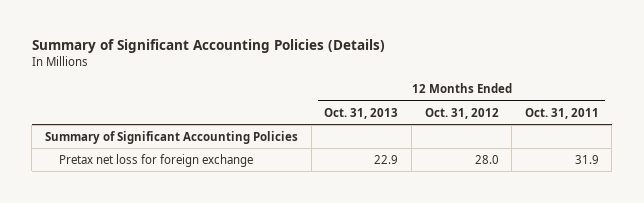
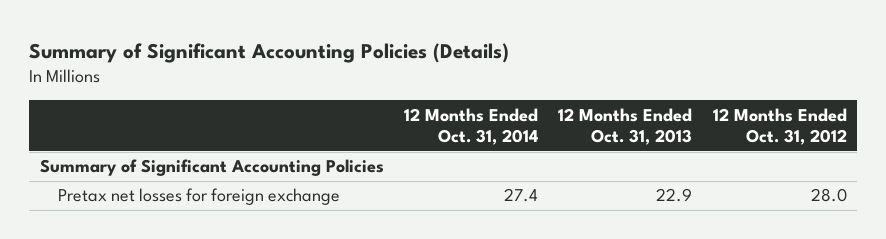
[524,107,599,119] Oct. 31, 2011 -> none
none -> [404,107,539,146] 12 Months Ended Oct. 31, 2014
[59,153,254,167] Pretax net loss for foreign exchange -> [58,188,341,206] Pretax net losses for foreign exchange

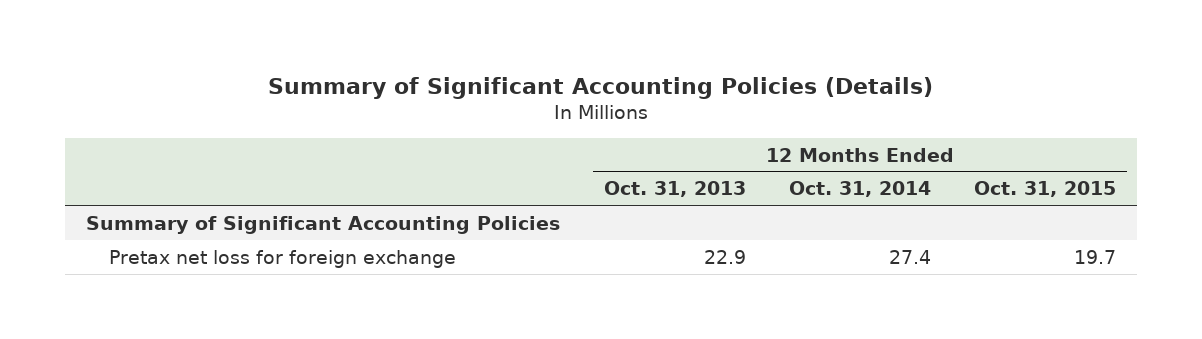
[712,107,847,146] 12 Months Ended Oct. 31, 2012 -> none
none -> [973,181,1116,198] Oct. 31, 2015
[58,188,341,206] Pretax net losses for foreign exchange -> [109,249,457,268] Pretax net loss for foreign exchange

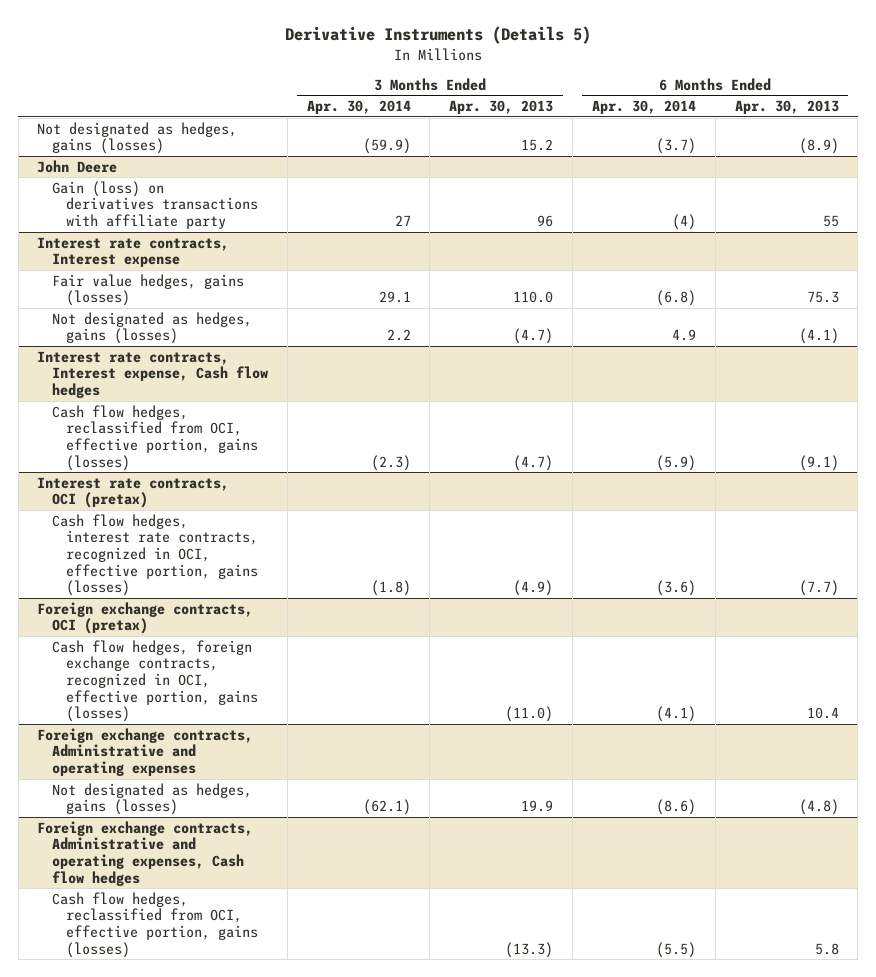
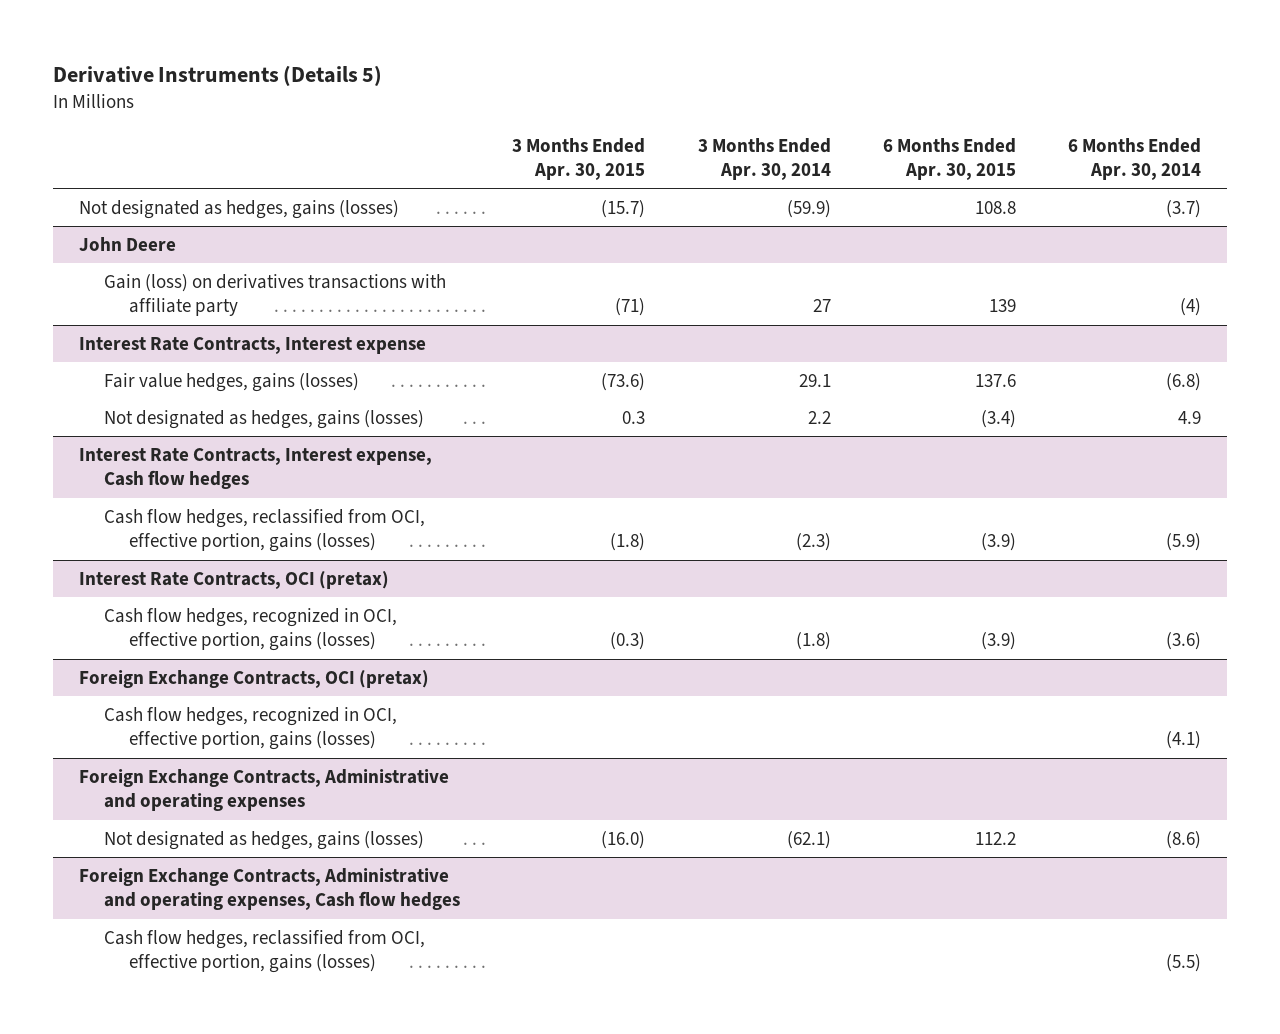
[449,100,554,115] Apr. 30, 2013 -> none
[734,100,839,115] Apr. 30, 2013 -> none
none -> [512,137,646,180] 3 Months Ended Apr. 30, 2015
none -> [882,137,1016,180] 6 Months Ended Apr. 30, 2015
[37,236,230,268] Interest rate contracts, Interest expense -> [78,336,426,354] Interest Rate Contracts, Interest expense
[37,350,268,399] Interest rate contracts, Interest expense, Cash flow hedges -> [78,447,432,490] Interest Rate Contracts, Interest expense, Cash flow hedges
[37,476,230,509] Interest rate contracts, OCI (pretax) -> [78,570,389,589] Interest Rate Contracts, OCI (pretax)
[51,513,259,597] Cash flow hedges, interest rate contracts, recognized in OCI, effective portion, gains (losses) -> [104,607,398,652] Cash flow hedges, recognized in OCI, effective portion, gains (losses)
[37,601,254,635] Foreign exchange contracts, OCI (pretax) -> [78,669,429,688] Foreign Exchange Contracts, OCI (pretax)
[51,639,259,723] Cash flow hedges, foreign exchange contracts, recognized in OCI, effective portion, gains (losses) -> [104,706,398,751] Cash flow hedges, recognized in OCI, effective portion, gains (losses)
[37,727,254,777] Foreign exchange contracts, Administrative and operating expenses -> [78,768,449,812] Foreign Exchange Contracts, Administrative and operating expenses
[37,820,254,886] Foreign exchange contracts, Administrative and operating expenses, Cash flow hedges -> [78,867,461,911] Foreign Exchange Contracts, Administrative and operating expenses, Cash flow hedges

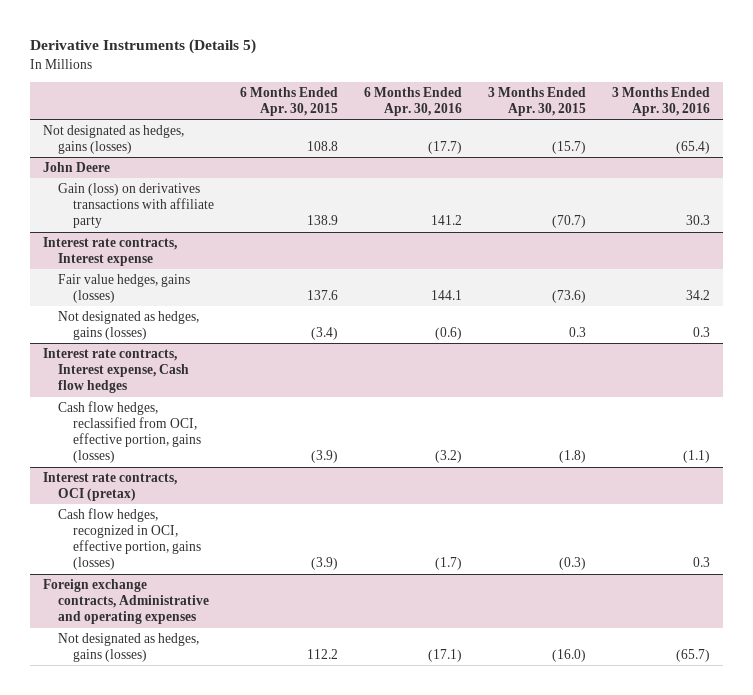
[697,137,831,180] 3 Months Ended Apr. 30, 2014 -> none
[1068,137,1202,180] 6 Months Ended Apr. 30, 2014 -> none
none -> [364,86,463,117] 6 Months Ended Apr. 30, 2016
none -> [612,86,711,117] 3 Months Ended Apr. 30, 2016
[615,298,646,317] (71) -> [552,215,587,229] (70.7)
[988,299,1016,313] 139 -> [307,215,339,226] 138.9
[78,336,426,354] Interest Rate Contracts, Interest expense -> [42,237,177,267] Interest rate contracts, Interest expense
[78,447,432,490] Interest Rate Contracts, Interest expense, Cash flow hedges -> [42,348,190,394] Interest rate contracts, Interest expense, Cash flow hedges
[78,570,389,589] Interest Rate Contracts, OCI (pretax) -> [42,472,177,502] Interest rate contracts, OCI (pretax)
[78,669,429,688] Foreign Exchange Contracts, OCI (pretax) -> none
[104,706,398,751] Cash flow hedges, recognized in OCI, effective portion, gains (losses) -> none
[78,768,449,812] Foreign Exchange Contracts, Administrative and operating expenses -> [42,579,210,625] Foreign exchange contracts, Administrative and operating expenses
[78,867,461,911] Foreign Exchange Contracts, Administrative and operating expenses, Cash flow hedges -> none
[104,929,426,974] Cash flow hedges, reclassified from OCI, effective portion, gains (losses) -> none

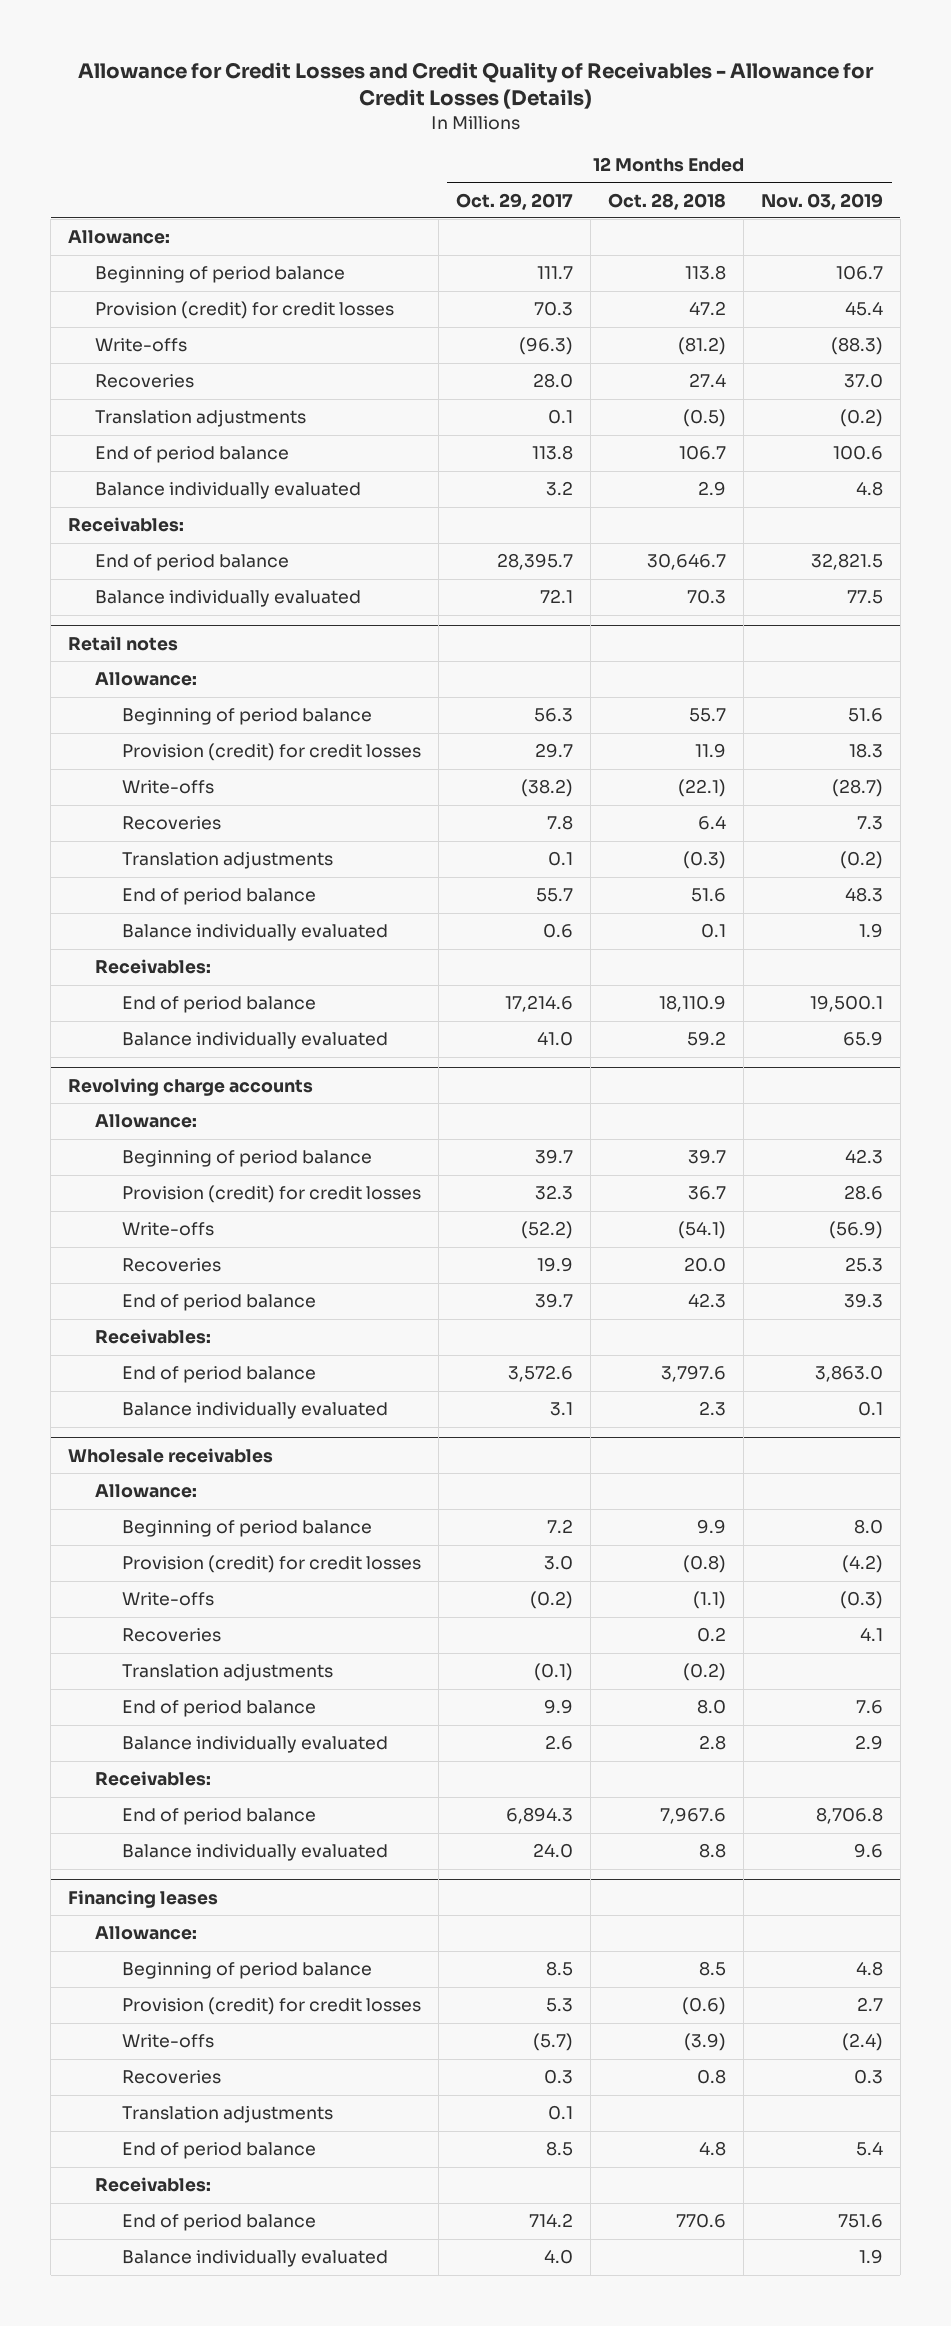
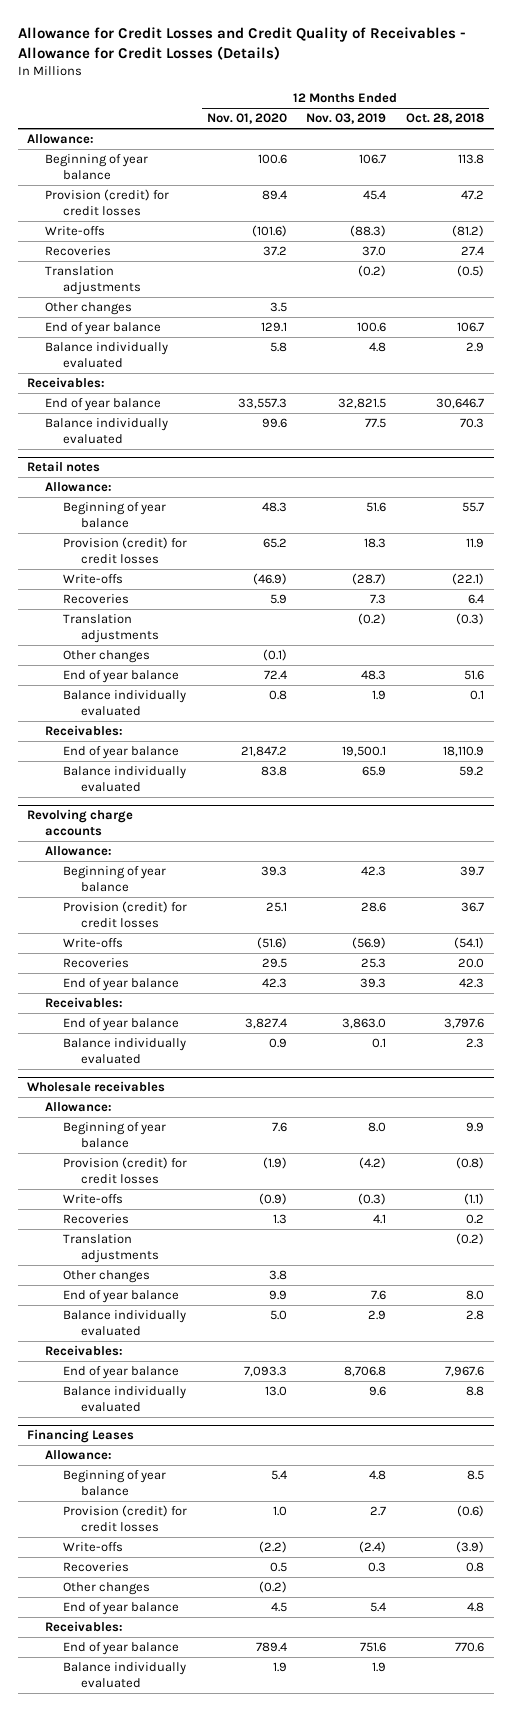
[456,192,574,210] Oct. 29, 2017 -> none
none -> [206,113,287,125] Nov. 01, 2020
[95,266,346,284] Beginning of period balance -> [45,154,149,181] Beginning of year balance
none -> [45,302,133,316] Other changes
[95,446,290,464] End of period balance -> [45,322,162,336] End of year balance
[95,554,290,572] End of period balance -> [45,398,162,412] End of year balance
[122,708,373,726] Beginning of period balance -> [63,502,167,529] Beginning of year balance
none -> [63,650,151,664] Other changes
[122,888,317,906] End of period balance -> [63,670,180,684] End of year balance
[122,996,317,1014] End of period balance -> [63,746,180,760] End of year balance
[122,1150,373,1168] Beginning of period balance -> [63,866,167,893] Beginning of year balance
[122,1294,317,1312] End of period balance -> [63,978,180,992] End of year balance
[122,1366,317,1384] End of period balance -> [63,1018,180,1032] End of year balance
[122,1520,373,1538] Beginning of period balance -> [63,1122,167,1149] Beginning of year balance
none -> [63,1270,151,1284] Other changes
[122,1700,317,1718] End of period balance -> [63,1290,180,1304] End of year balance
[122,1808,317,1826] End of period balance -> [63,1366,180,1380] End of year balance
[68,1890,219,1909] Financing leases -> [27,1429,135,1444] Financing Leases
[122,1962,373,1980] Beginning of period balance -> [63,1470,167,1497] Beginning of year balance
[122,2105,334,2124] Translation adjustments -> none
none -> [63,1582,151,1596] Other changes
[122,2142,317,2160] End of period balance -> [63,1602,180,1616] End of year balance
[122,2214,317,2232] End of period balance -> [63,1642,180,1656] End of year balance

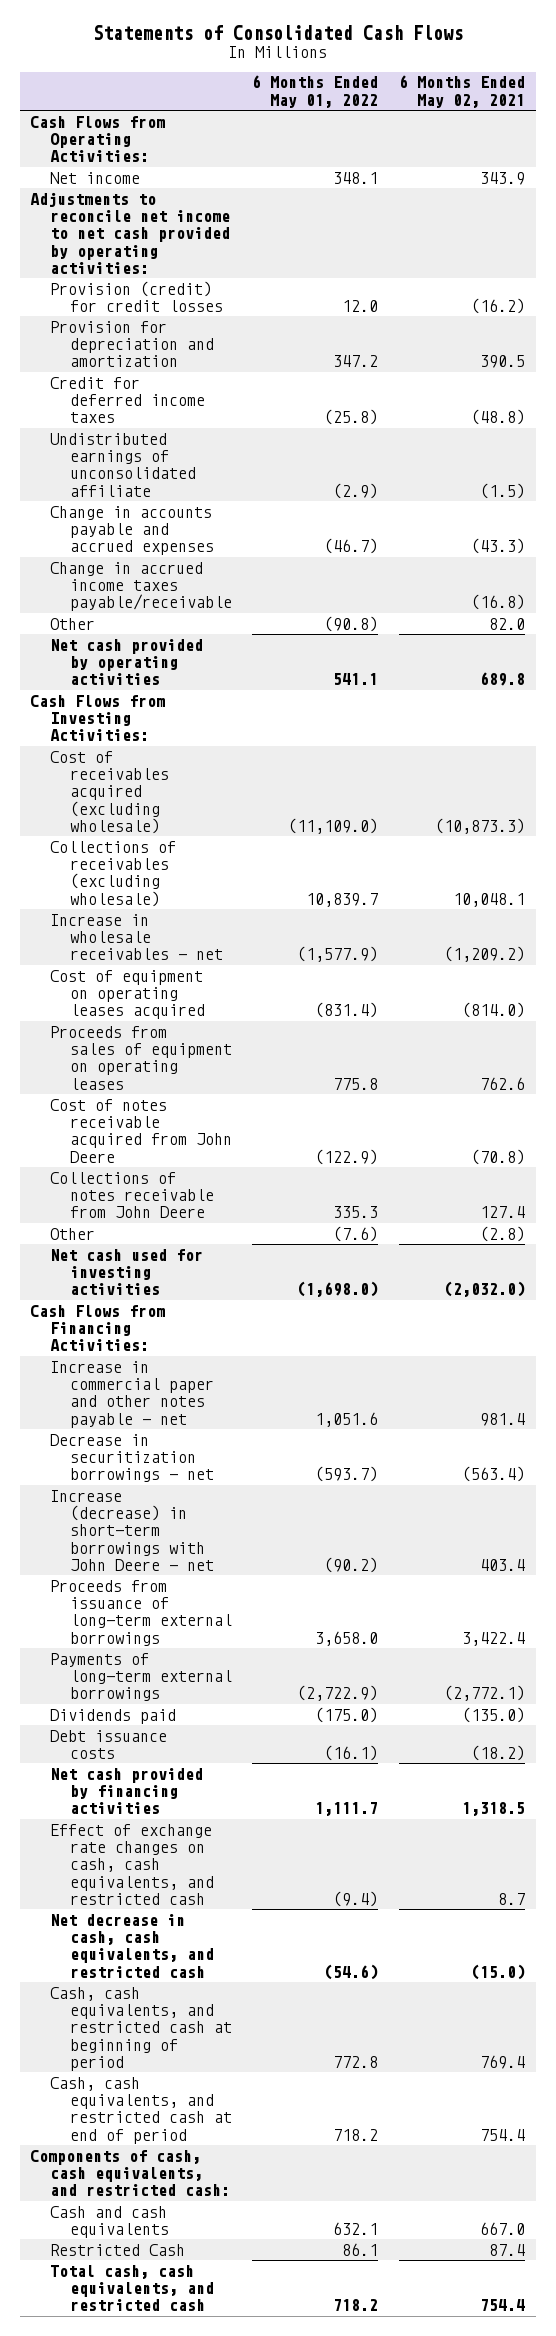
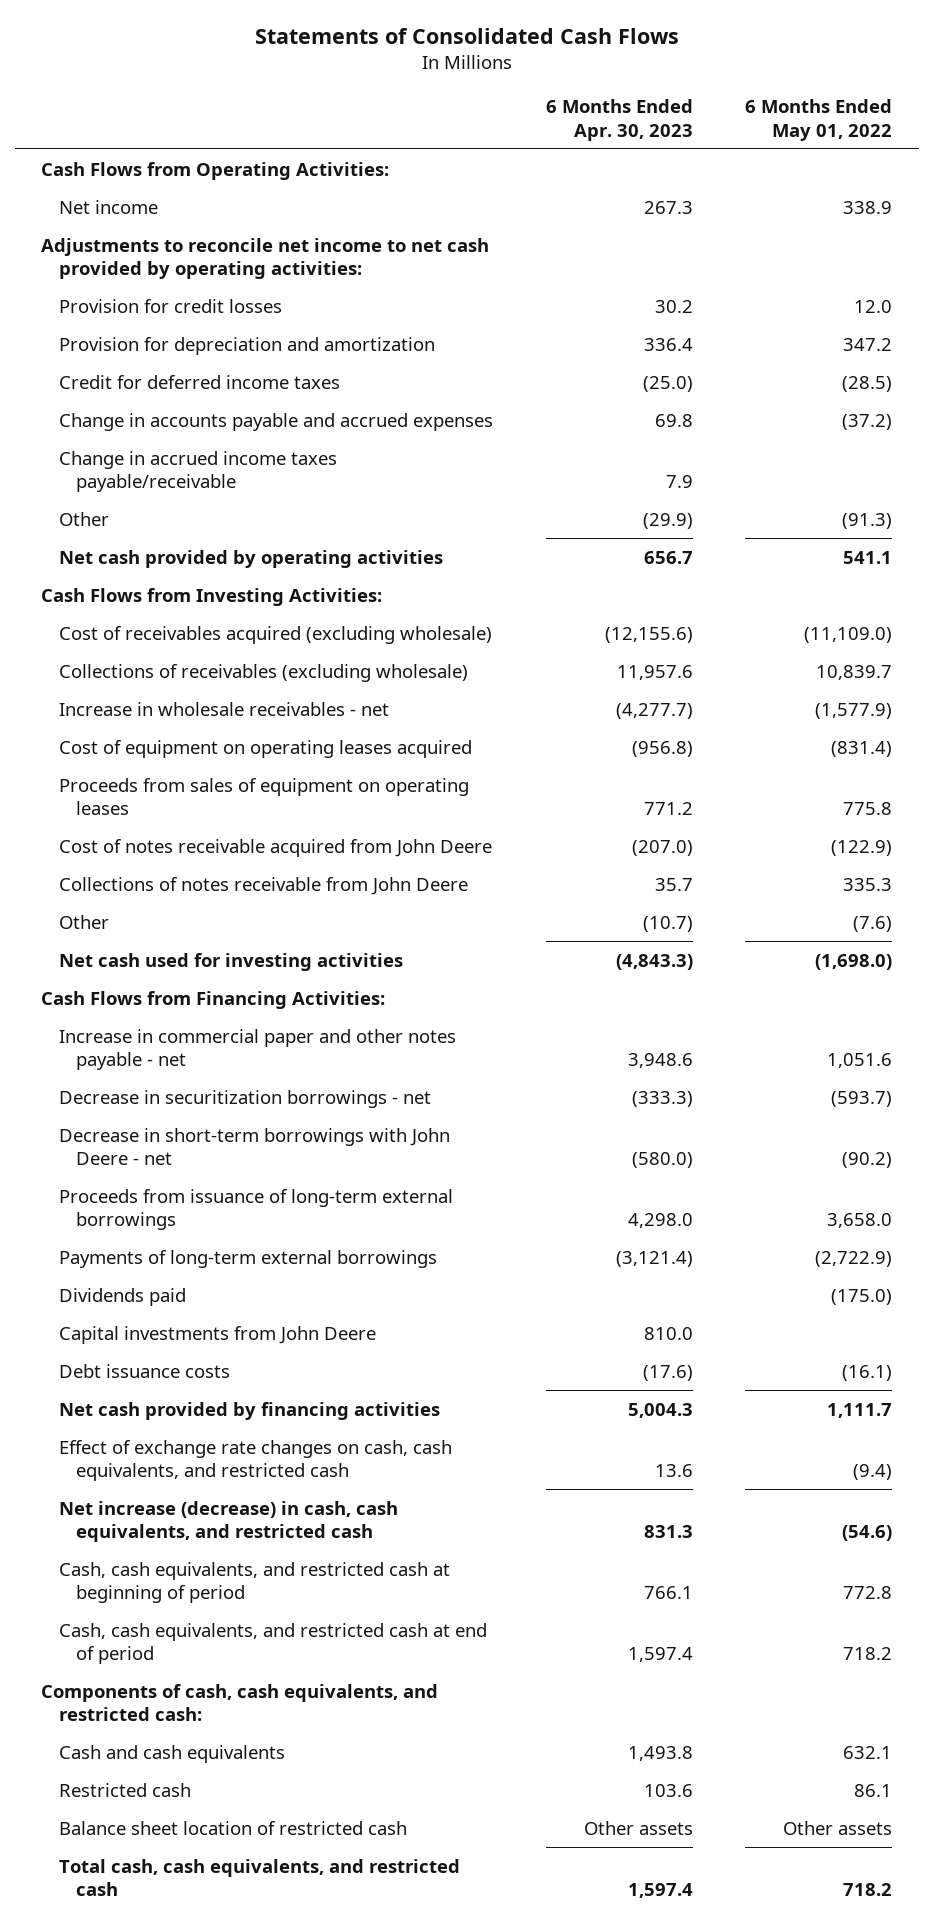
[399,75,526,108] 6 Months Ended May 02, 2021 -> none
none -> [545,99,693,141] 6 Months Ended Apr. 30, 2023
[333,171,379,184] 348.1 -> [843,200,893,214] 338.9
[49,280,223,312] Provision (credit) for credit losses -> [58,298,282,313] Provision for credit losses
[49,432,196,497] Undistributed earnings of unconsolidated affiliate -> none
[324,409,379,426] (25.8) -> [842,375,893,392] (28.5)
[324,538,379,555] (46.7) -> [842,413,893,430] (37.2)
[324,615,379,632] (90.8) -> [842,512,893,529] (91.3)
[49,1489,214,1571] Increase (decrease) in short-term borrowings with John Deere - net -> [58,1127,450,1165] Decrease in short-term borrowings with John Deere - net
none -> [58,1325,376,1344] Capital investments from John Deere
[49,1913,214,1978] Net decrease in cash, cash equivalents, and restricted cash -> [58,1500,398,1542] Net increase (decrease) in cash, cash equivalents, and restricted cash
[49,2243,185,2256] Restricted Cash -> [58,1782,191,1797] Restricted cash
none -> [58,1820,407,1835] Balance sheet location of restricted cash

